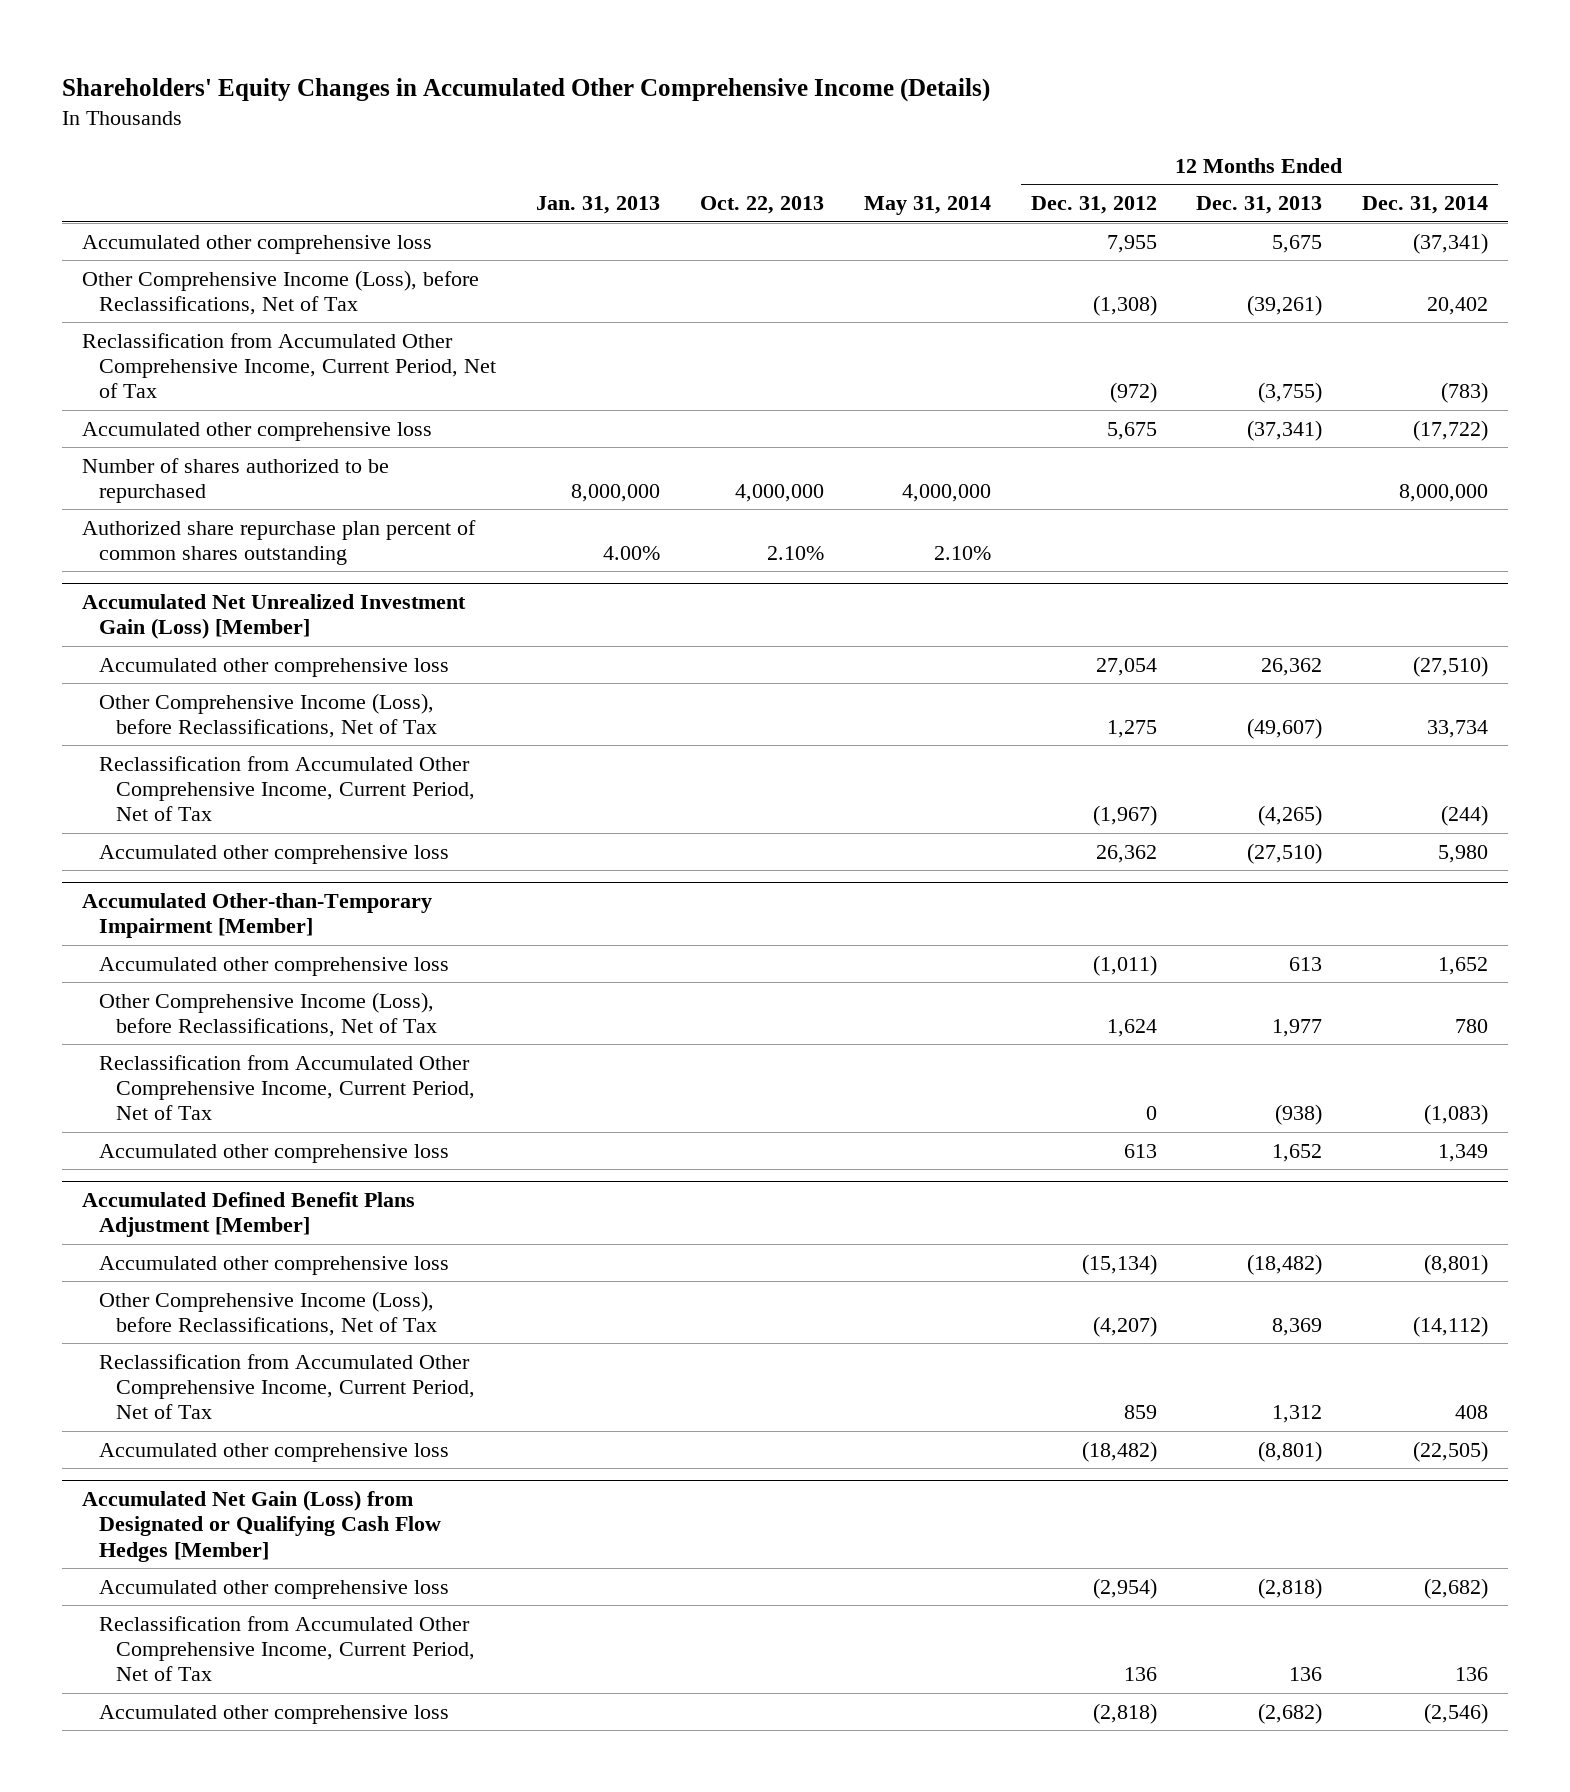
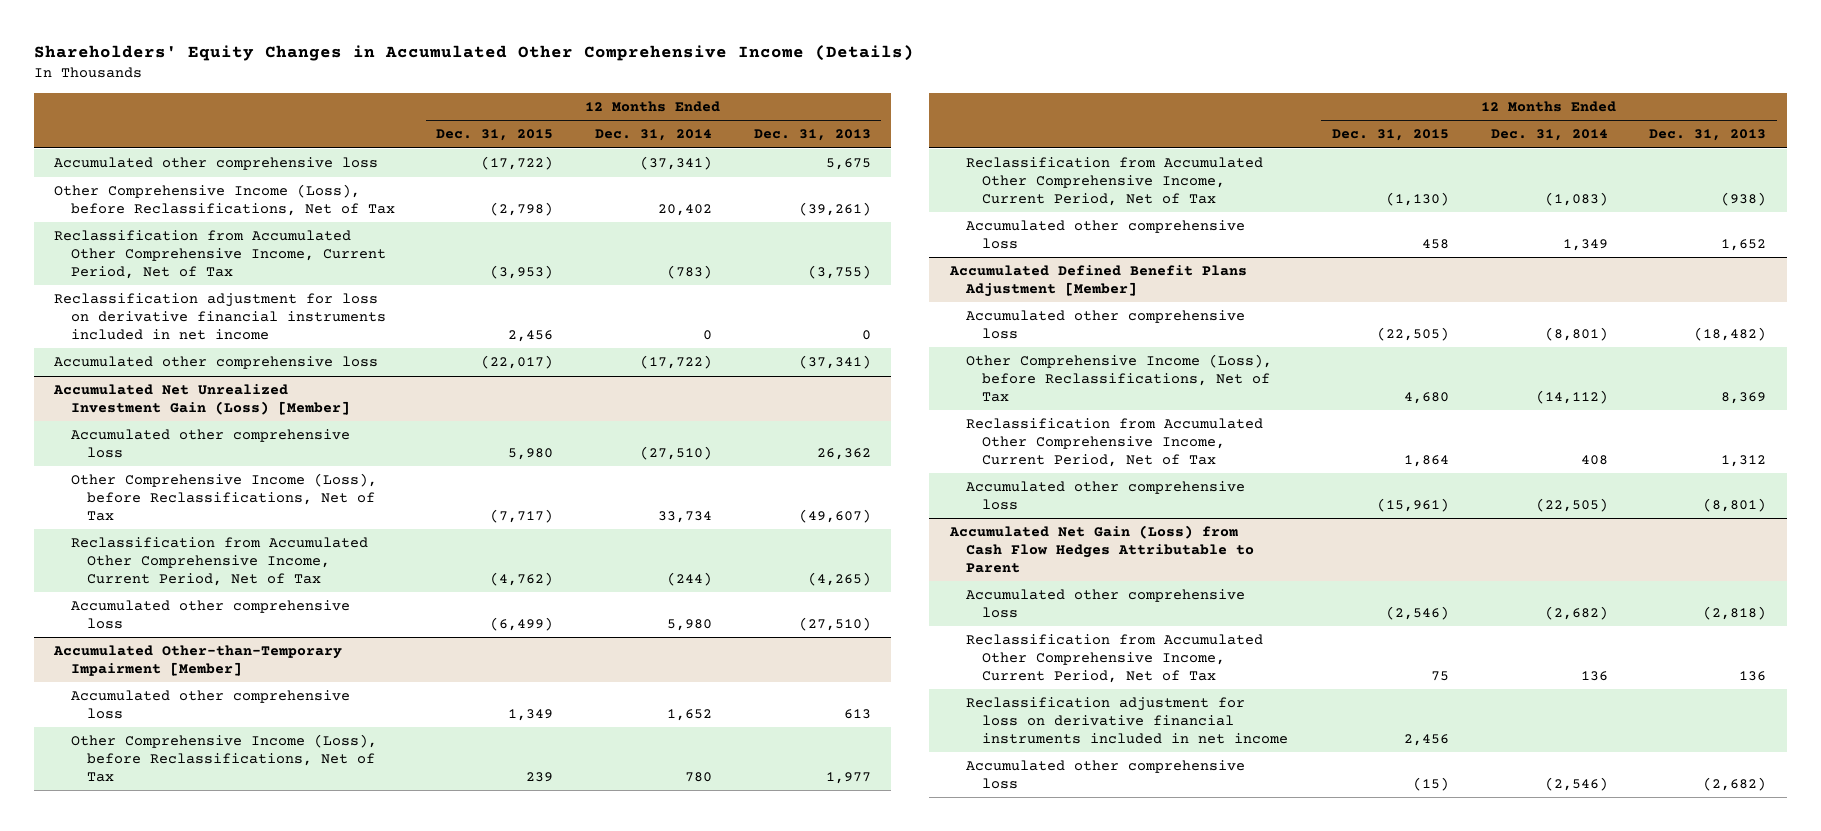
[535,196,660,215] Jan. 31, 2013 -> none
[699,196,824,215] Oct. 22, 2013 -> none
[863,196,991,216] May 31, 2014 -> none
[1030,196,1157,215] Dec. 31, 2012 -> none
none -> [436,129,554,142] Dec. 31, 2015
none -> [54,293,386,340] Reclassification adjustment for loss on derivative financial instruments included in net income
[81,457,389,503] Number of shares authorized to be repurchased -> none
[81,519,476,565] Authorized share repurchase plan percent of common shares outstanding -> none
[81,1490,442,1562] Accumulated Net Gain (Loss) from Designated or Qualifying Cash Flow Hedges [Member] -> [949,525,1255,573] Accumulated Net Gain (Loss) from Cash Flow Hedges Attributable to Parent
none -> [966,697,1289,744] Reclassification adjustment for loss on derivative financial instruments included in net income

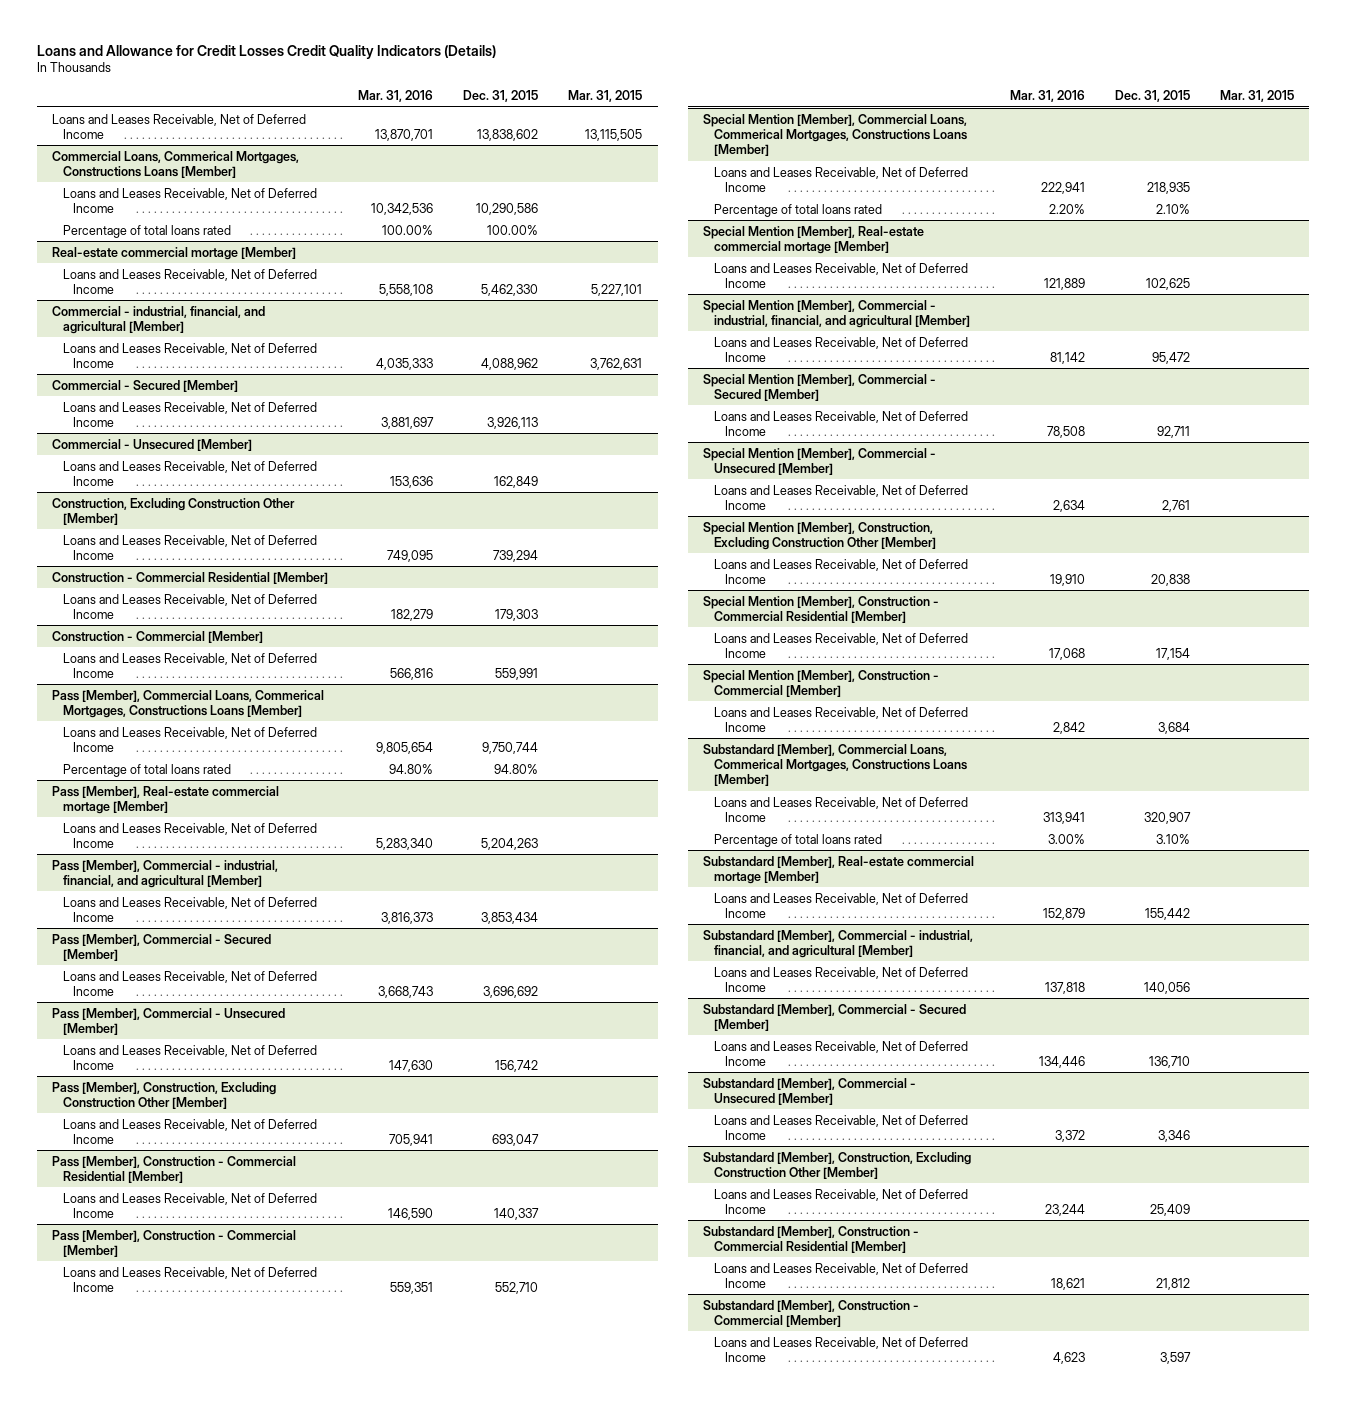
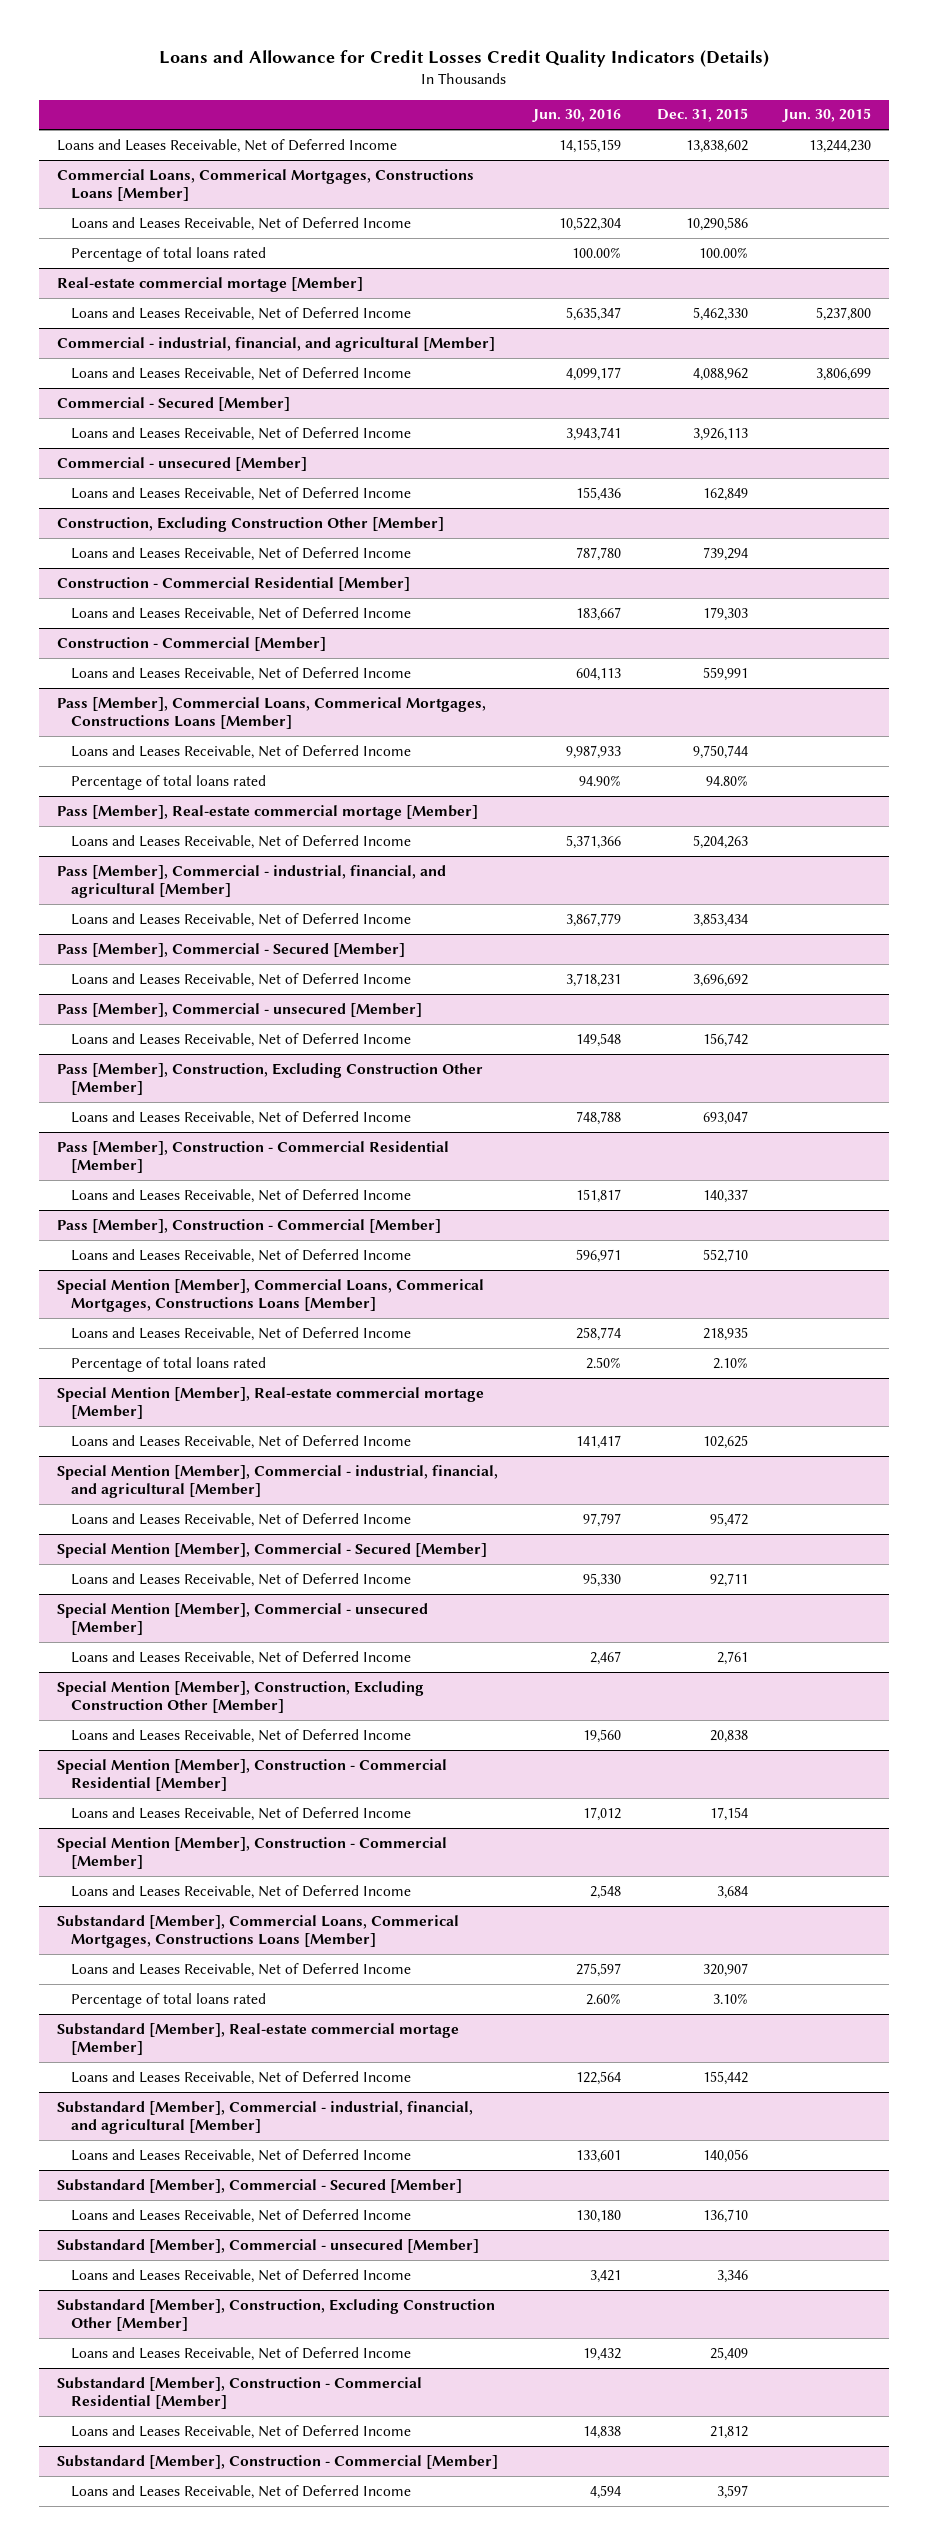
[357,89,433,102] Mar. 31, 2016 -> none
[568,89,643,102] Mar. 31, 2015 -> none
none -> [532,109,622,123] Jun. 30, 2016
none -> [782,108,872,123] Jun. 30, 2015
[51,438,252,451] Commercial - Unsecured [Member] -> [56,456,307,471] Commercial - unsecured [Member]
[51,1007,285,1035] Pass [Member], Commercial - Unsecured [Member] -> [56,1002,422,1017] Pass [Member], Commercial - unsecured [Member]
[703,447,937,475] Special Mention [Member], Commercial - Unsecured [Member] -> [56,1602,428,1636] Special Mention [Member], Commercial - unsecured [Member]
[703,1077,917,1105] Substandard [Member], Commercial - Unsecured [Member] -> [56,2238,479,2253] Substandard [Member], Commercial - unsecured [Member]

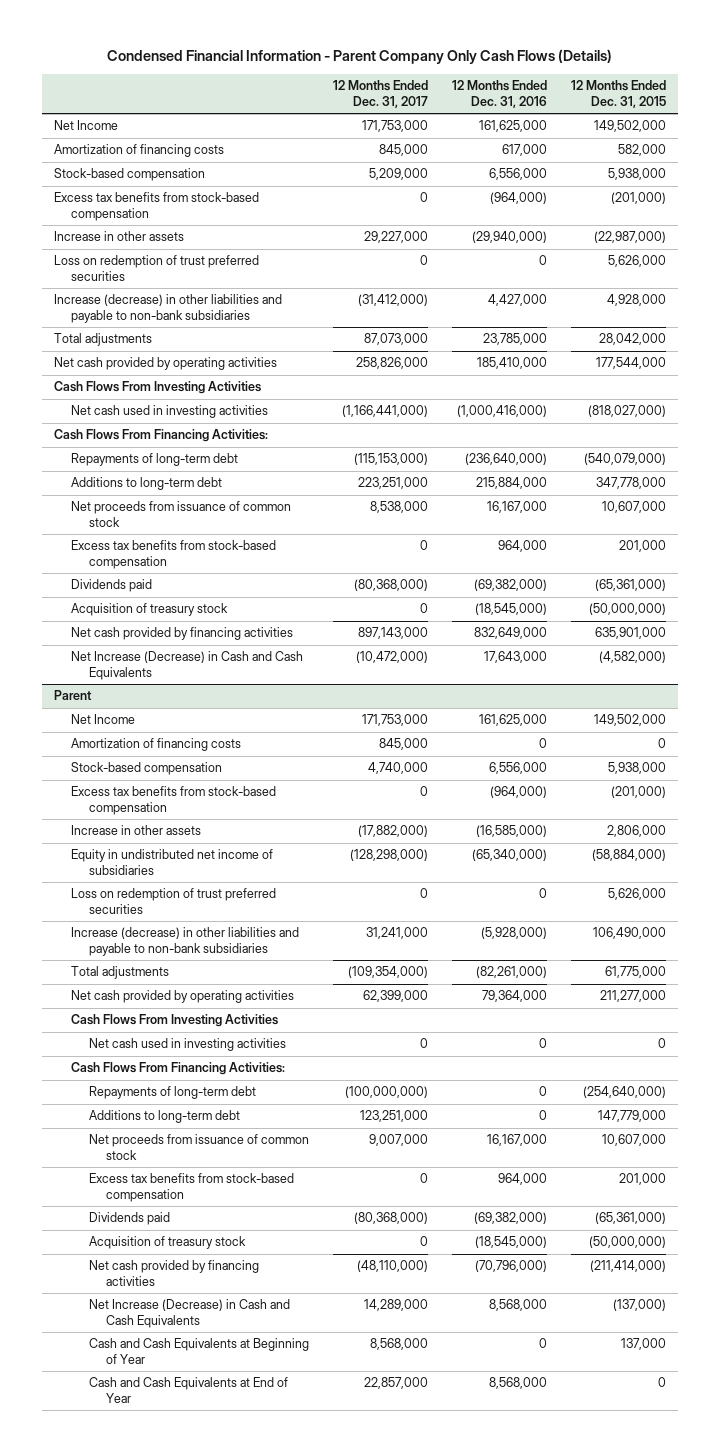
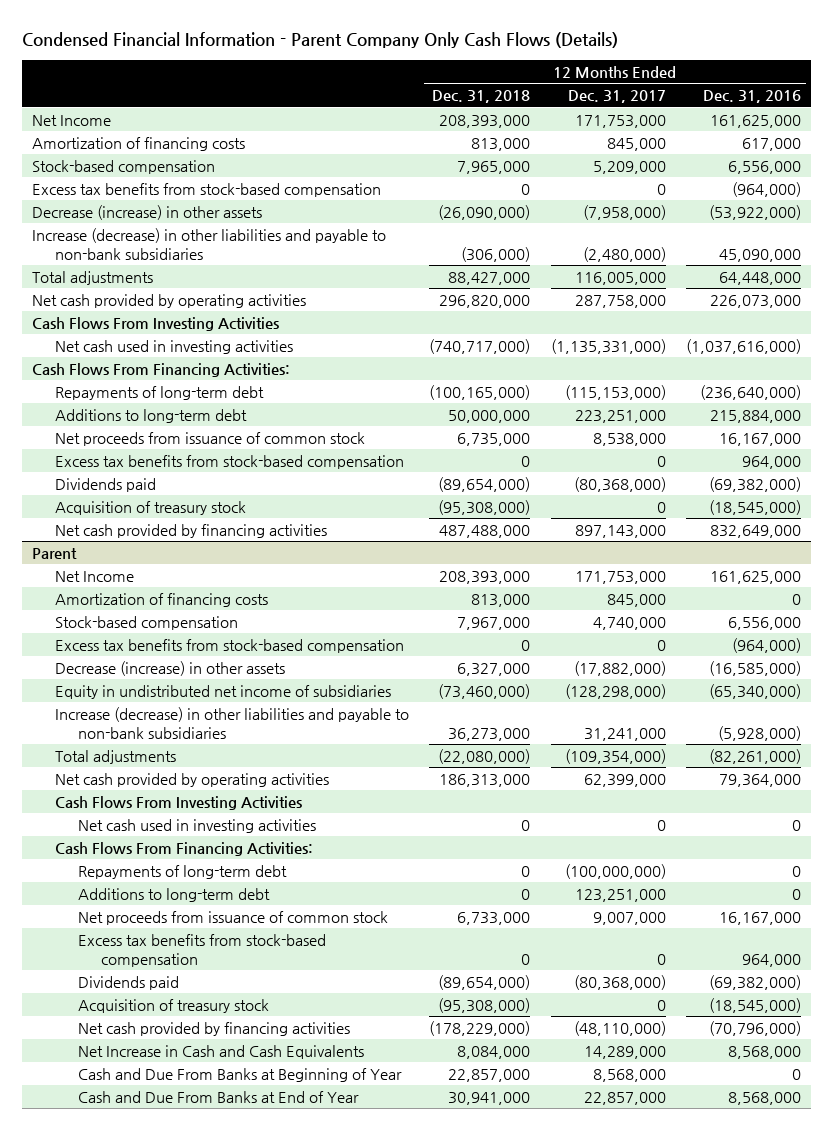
[571,80,667,109] 12 Months Ended Dec. 31, 2015 -> none
none -> [432,90,531,104] Dec. 31, 2018
[53,255,259,281] Loss on redemption of trust preferred securities -> none
[53,231,184,242] Increase in other assets -> [31,204,262,220] Decrease (increase) in other assets
[363,231,428,244] 29,227,000 -> [582,204,666,220] (7,958,000)
[471,231,547,244] (29,940,000) -> [709,204,802,220] (53,922,000)
[357,294,428,307] (31,412,000) -> [582,246,666,262] (2,480,000)
[487,294,547,307] 4,427,000 -> [719,248,802,262] 45,090,000
[363,333,428,346] 87,073,000 -> [574,271,666,285] 116,005,000
[482,333,547,346] 23,785,000 -> [719,271,802,285] 64,448,000
[355,357,428,370] 258,826,000 -> [574,294,666,308] 287,758,000
[476,357,547,370] 185,410,000 -> [710,294,802,308] 226,073,000
[341,405,428,418] (1,166,441,000) -> [550,338,666,354] (1,135,331,000)
[456,405,547,418] (1,000,416,000) -> [686,338,802,354] (1,037,616,000)
[71,651,304,680] Net Increase (Decrease) in Cash and Cash Equivalents -> none
[71,825,202,836] Increase in other assets -> [54,660,285,676] Decrease (increase) in other assets
[71,888,277,914] Loss on redemption of trust preferred securities -> none
[88,1299,290,1328] Net Increase (Decrease) in Cash and Cash Equivalents -> [77,1044,364,1059] Net Increase in Cash and Cash Equivalents
[88,1338,309,1364] Cash and Cash Equivalents at Beginning of Year -> [77,1067,402,1082] Cash and Due From Banks at Beginning of Year
[88,1377,288,1403] Cash and Cash Equivalents at End of Year -> [77,1090,359,1103] Cash and Due From Banks at End of Year

